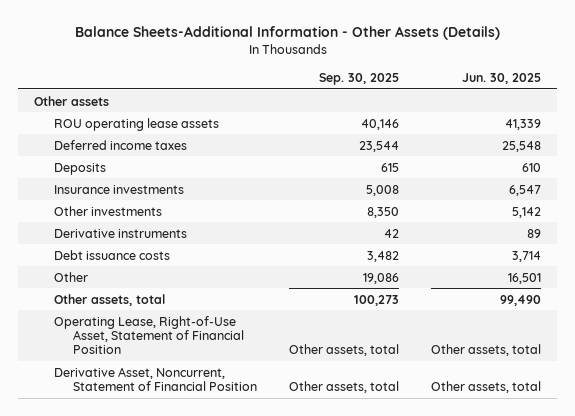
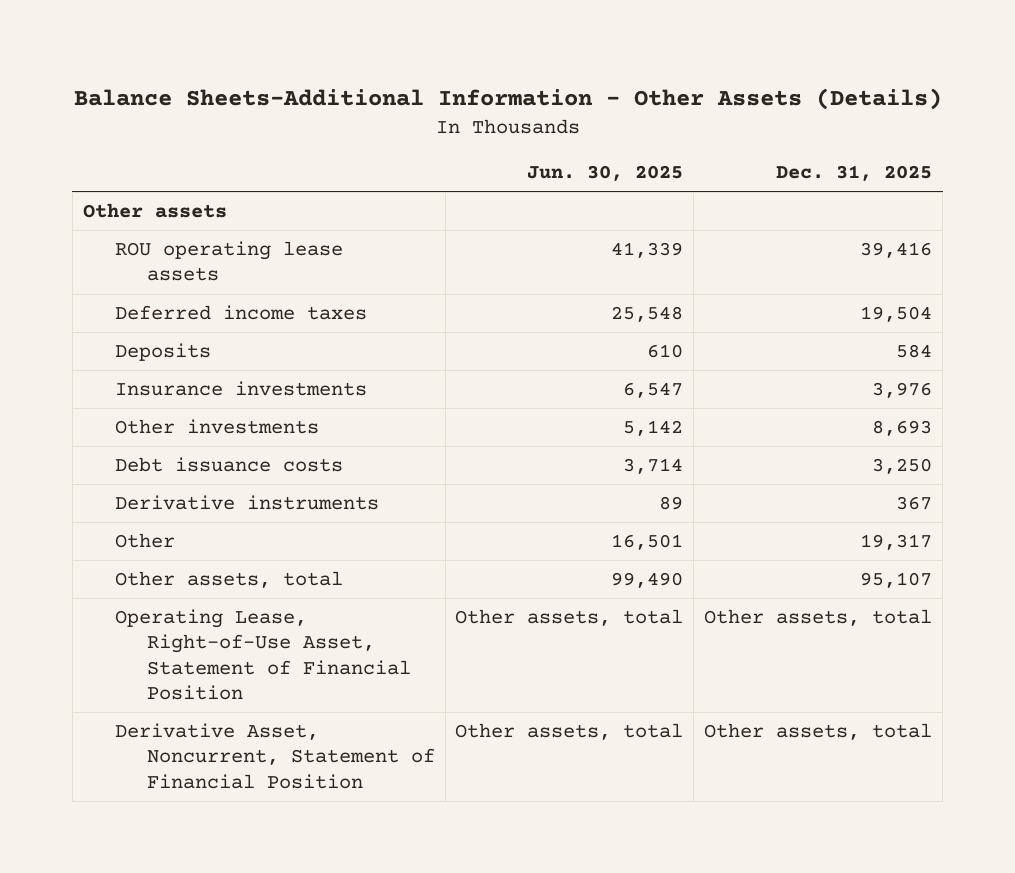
[319,72,400,85] Sep. 30, 2025 -> none
none -> [776,165,933,182] Dec. 31, 2025
[53,228,187,238] Derivative instruments -> [114,495,379,511] Derivative instruments

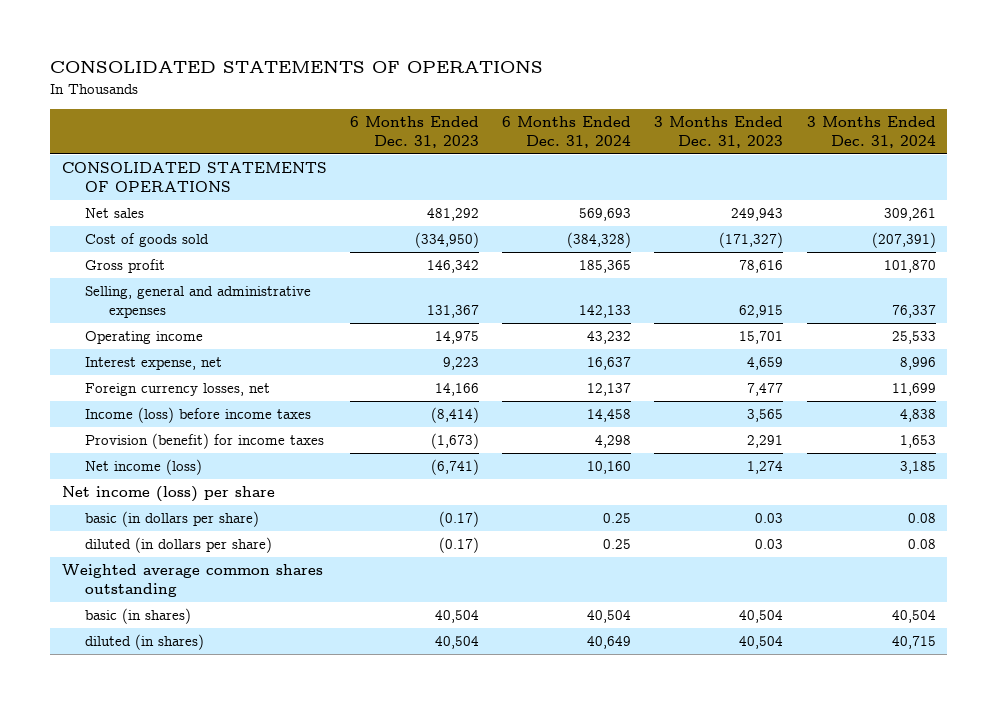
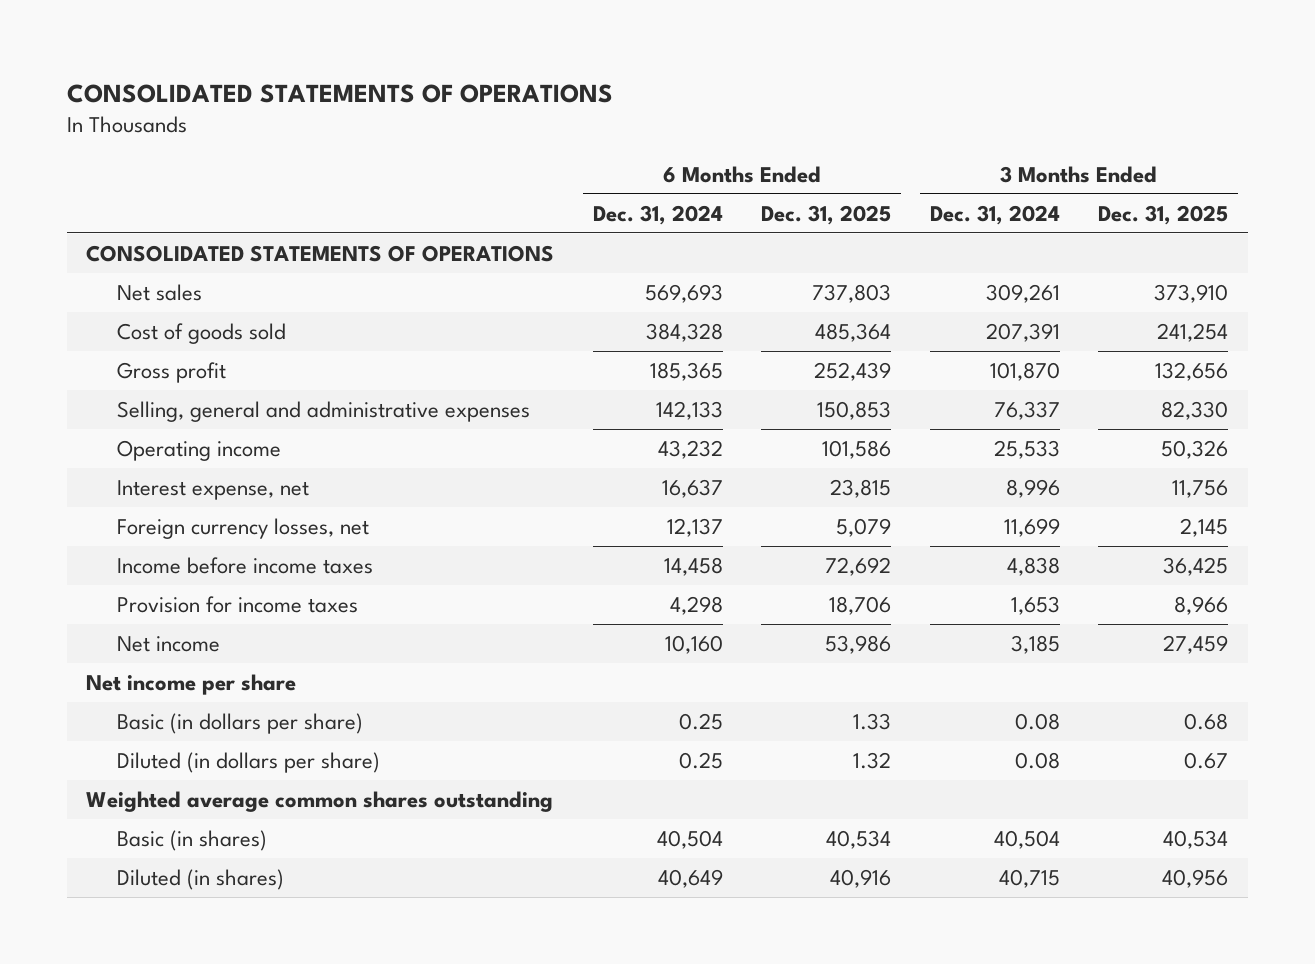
[349,116,479,148] 6 Months Ended Dec. 31, 2023 -> none
[654,116,784,148] 3 Months Ended Dec. 31, 2023 -> none
none -> [761,204,892,225] Dec. 31, 2025
none -> [1098,204,1229,225] Dec. 31, 2025
[567,232,632,249] (384,328) -> [645,322,723,342] 384,328
[871,232,936,249] (207,391) -> [985,322,1060,342] 207,391
[85,407,312,424] Income (loss) before income taxes -> [117,556,374,574] Income before income taxes
[85,433,325,450] Provision (benefit) for income taxes -> [117,595,359,613] Provision for income taxes
[85,459,203,476] Net income (loss) -> [117,635,221,652] Net income
[61,486,275,503] Net income (loss) per share -> [86,673,297,695] Net income per share
[85,511,260,528] basic (in dollars per share) -> [117,712,364,734] Basic (in dollars per share)
[85,537,273,554] diluted (in dollars per share) -> [117,751,381,773] Diluted (in dollars per share)
[85,608,192,625] basic (in shares) -> [117,829,268,851] Basic (in shares)
[85,634,205,651] diluted (in shares) -> [117,868,285,890] Diluted (in shares)

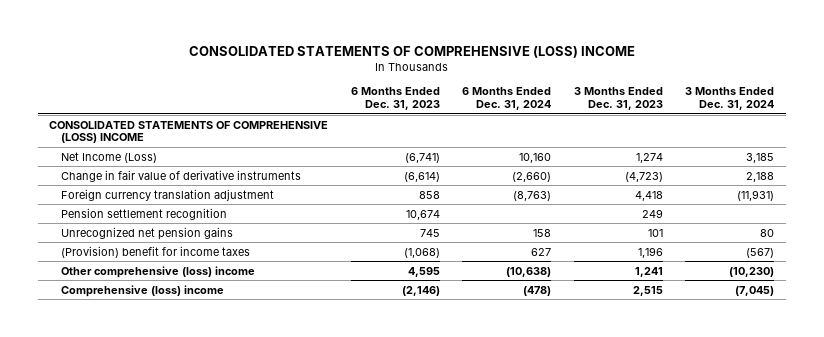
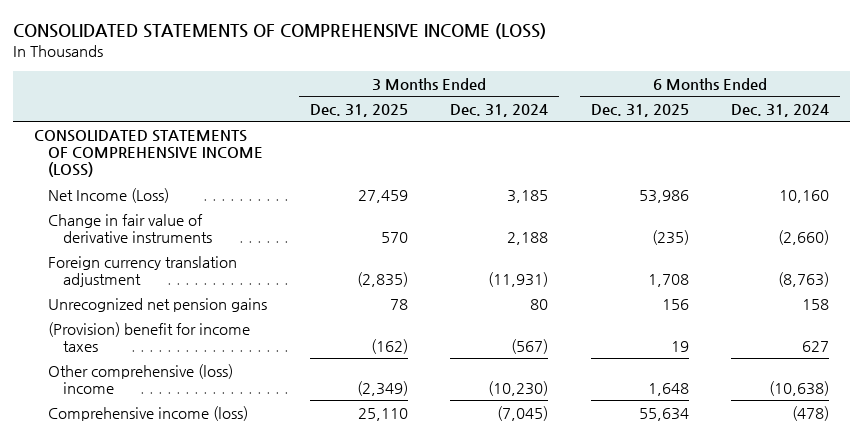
[188,45,635,58] CONSOLIDATED STATEMENTS OF COMPREHENSIVE (LOSS) INCOME -> [12,22,546,39] CONSOLIDATED STATEMENTS OF COMPREHENSIVE INCOME (LOSS)
[350,87,440,111] 6 Months Ended Dec. 31, 2023 -> none
[573,87,663,111] 3 Months Ended Dec. 31, 2023 -> none
none -> [309,103,408,117] Dec. 31, 2025
none -> [590,103,689,117] Dec. 31, 2025
[49,120,329,144] CONSOLIDATED STATEMENTS OF COMPREHENSIVE (LOSS) INCOME -> [34,129,264,178] CONSOLIDATED STATEMENTS OF COMPREHENSIVE INCOME (LOSS)
[60,207,227,220] Pension settlement recognition -> none
[60,284,224,297] Comprehensive (loss) income -> [48,405,249,421] Comprehensive income (loss)

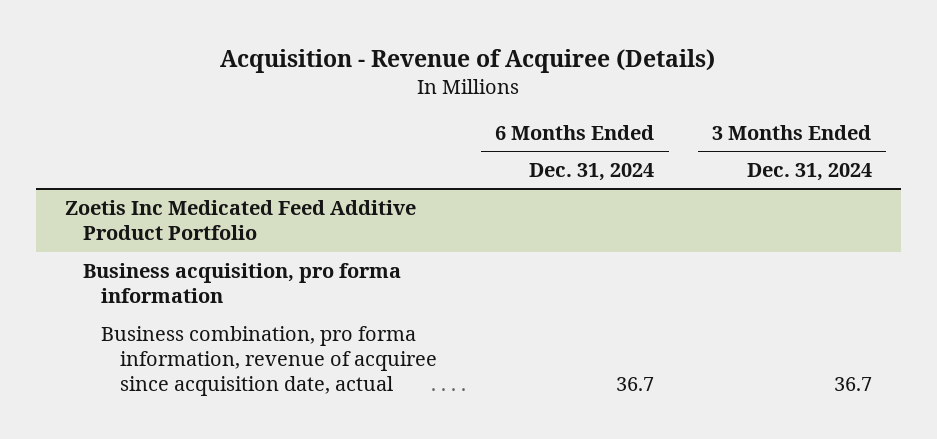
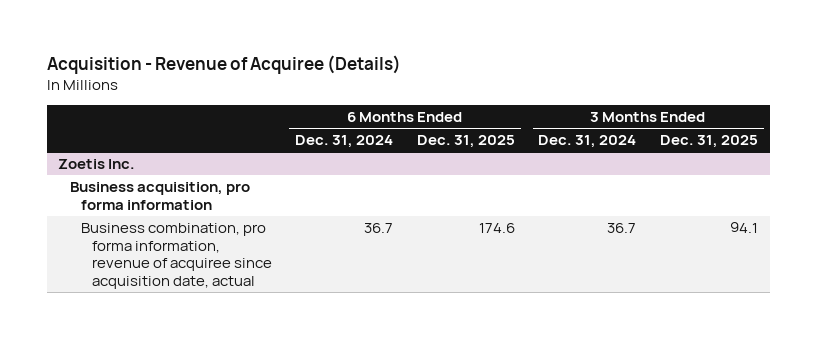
none -> [416,135,515,149] Dec. 31, 2025
none -> [659,135,758,149] Dec. 31, 2025
[64,199,416,241] Zoetis Inc Medicated Feed Additive Product Portfolio -> [58,158,136,169] Zoetis Inc.

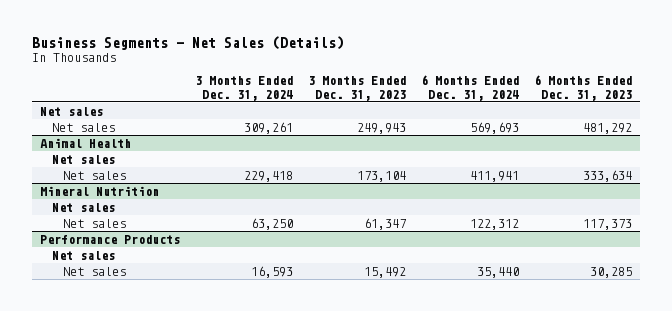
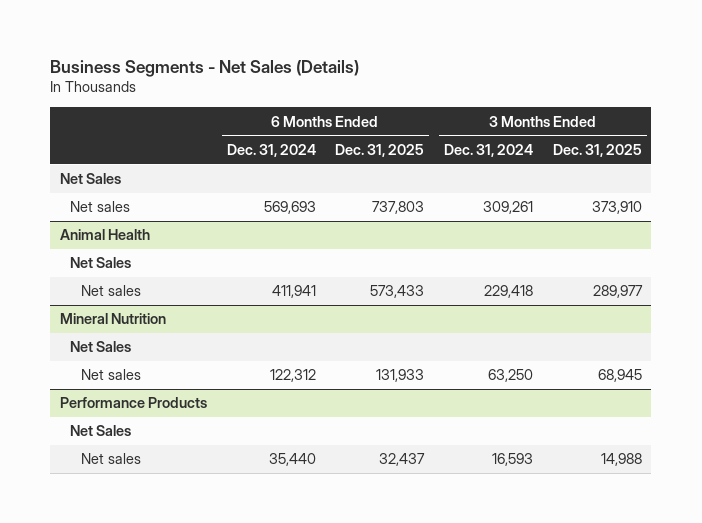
[308,76,407,101] 3 Months Ended Dec. 31, 2023 -> none
[534,75,633,101] 6 Months Ended Dec. 31, 2023 -> none
none -> [335,143,425,157] Dec. 31, 2025
none -> [552,143,642,157] Dec. 31, 2025
[39,106,103,116] Net sales -> [59,173,121,185] Net Sales
[51,154,115,164] Net sales -> [70,257,132,269] Net Sales
[51,202,115,212] Net sales -> [70,341,132,353] Net Sales
[51,250,115,260] Net sales -> [70,425,132,437] Net Sales

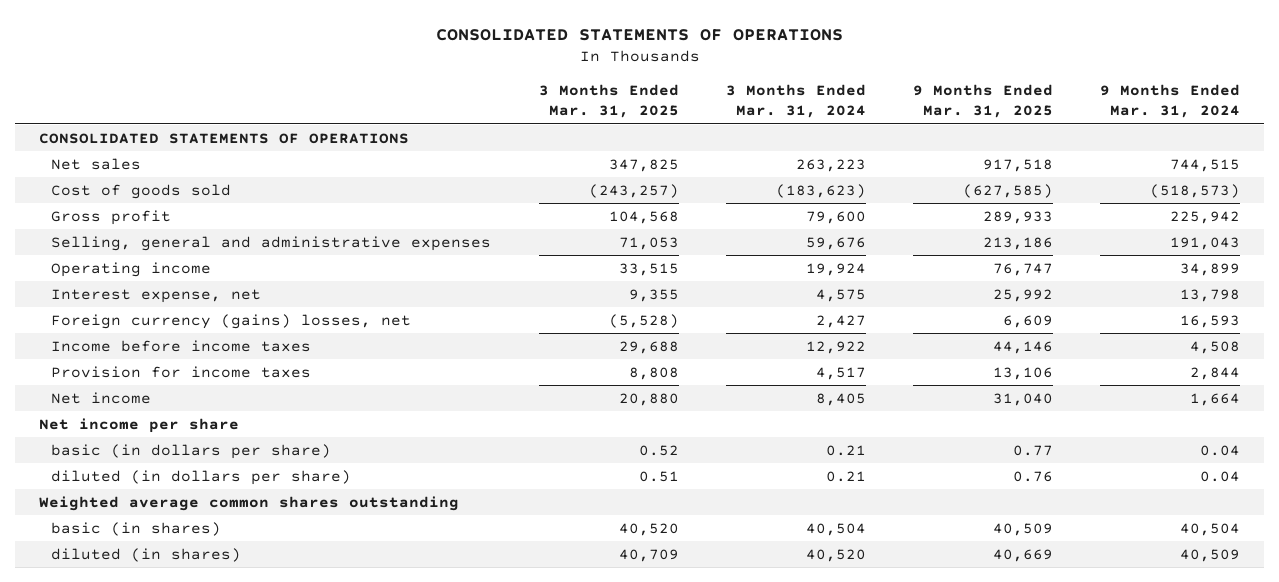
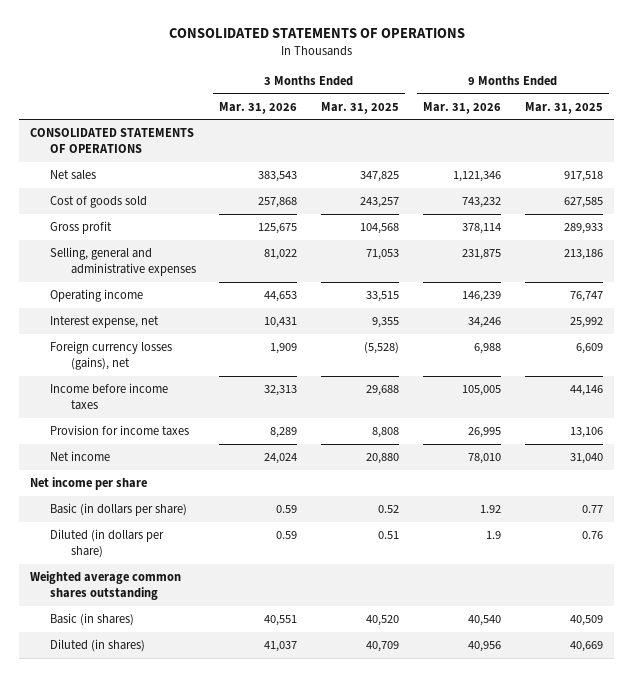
[725,83,866,119] 3 Months Ended Mar. 31, 2024 -> none
[1100,83,1241,119] 9 Months Ended Mar. 31, 2024 -> none
none -> [219,101,298,114] Mar. 31, 2026
none -> [422,101,501,114] Mar. 31, 2026
[588,183,679,198] (243,257) -> [360,197,400,209] 243,257
[963,183,1054,198] (627,585) -> [563,197,603,209] 627,585
[51,313,412,329] Foreign currency (gains) losses, net -> [50,341,173,371] Foreign currency losses (gains), net
[51,443,332,459] basic (in dollars per share) -> [50,503,188,517] Basic (in dollars per share)
[51,469,352,485] diluted (in dollars per share) -> [50,529,165,559] Diluted (in dollars per share)
[51,521,222,536] basic (in shares) -> [50,613,135,627] Basic (in shares)
[51,547,242,562] diluted (in shares) -> [50,639,146,653] Diluted (in shares)

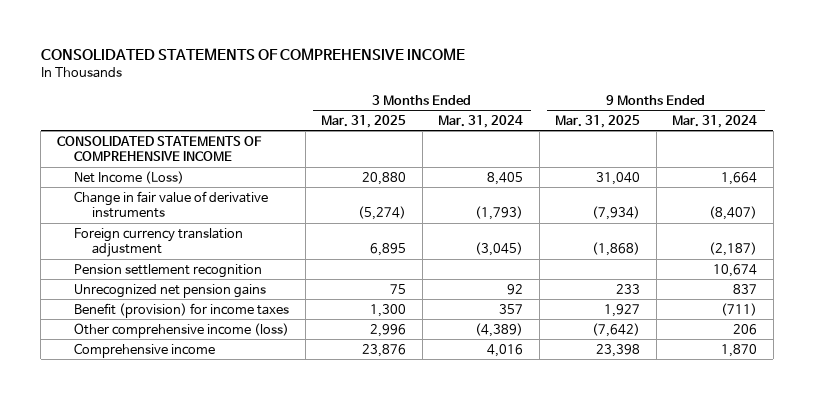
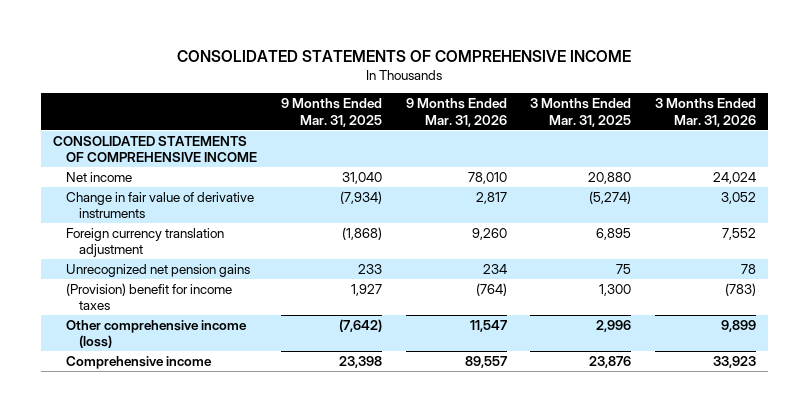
[438,114,524,128] Mar. 31, 2024 -> none
[672,114,758,128] Mar. 31, 2024 -> none
none -> [405,98,507,127] 9 Months Ended Mar. 31, 2026
none -> [654,98,756,127] 3 Months Ended Mar. 31, 2026
[74,170,185,184] Net Income (Loss) -> [66,171,133,182] Net income
[74,263,263,278] Pension settlement recognition -> none
[74,302,290,318] Benefit (provision) for income taxes -> [66,282,233,311] (Provision) benefit for income taxes

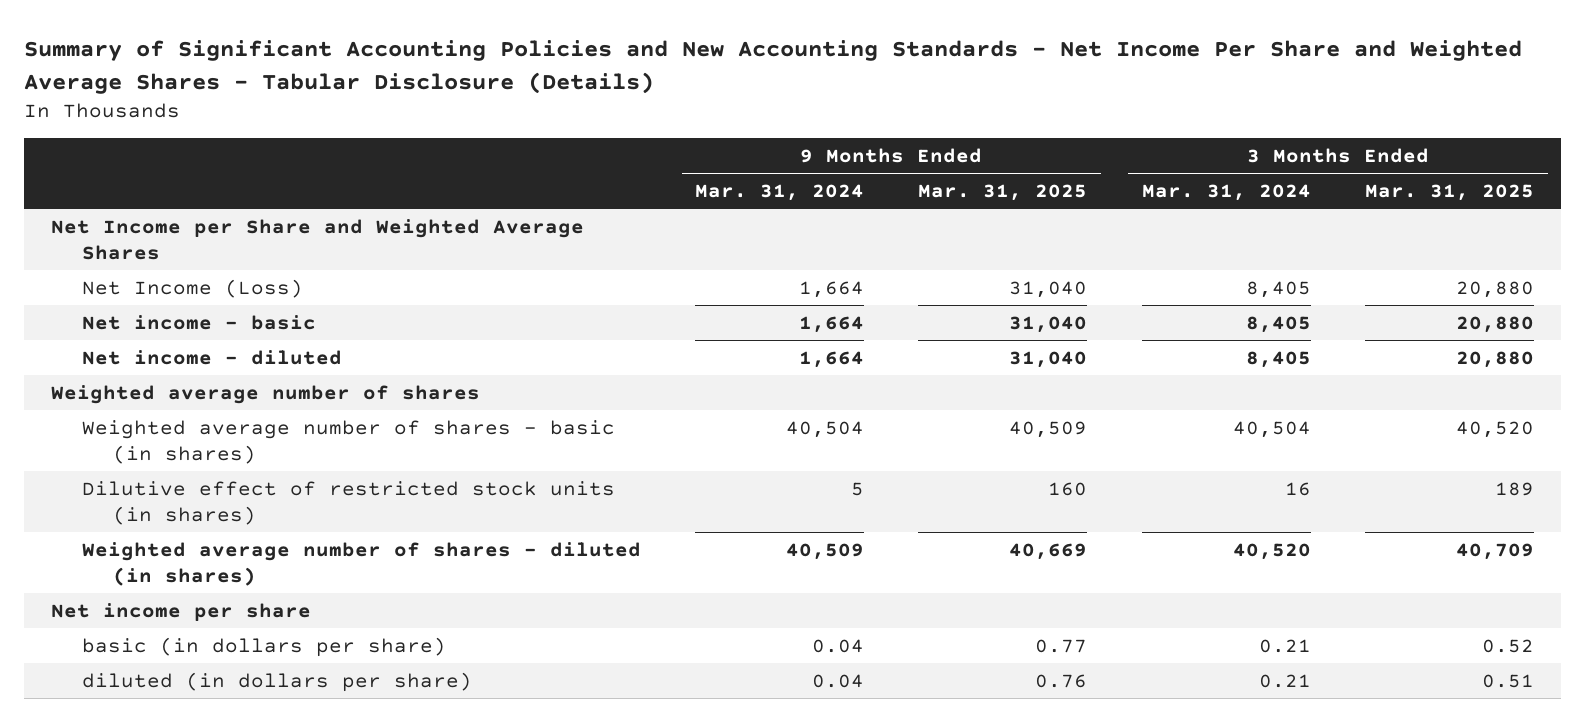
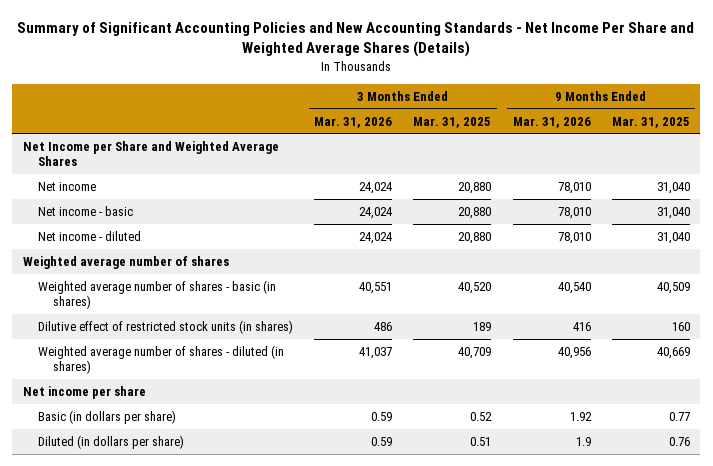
[23,40,1522,94] Summary of Significant Accounting Policies and New Accounting Standards - Net Income Per Share and Weighted Average Shares - Tabular Disclosure (Details) -> [17,21,695,57] Summary of Significant Accounting Policies and New Accounting Standards - Net Income Per Share and Weighted Average Shares (Details)
[695,183,865,201] Mar. 31, 2024 -> none
[1141,183,1311,201] Mar. 31, 2024 -> none
none -> [313,116,392,128] Mar. 31, 2026
none -> [512,116,591,128] Mar. 31, 2026
[81,278,303,298] Net Income (Loss) -> [37,182,96,192] Net income
[81,636,446,657] basic (in dollars per share) -> [37,410,176,425] Basic (in dollars per share)
[81,671,472,692] diluted (in dollars per share) -> [37,435,184,450] Diluted (in dollars per share)

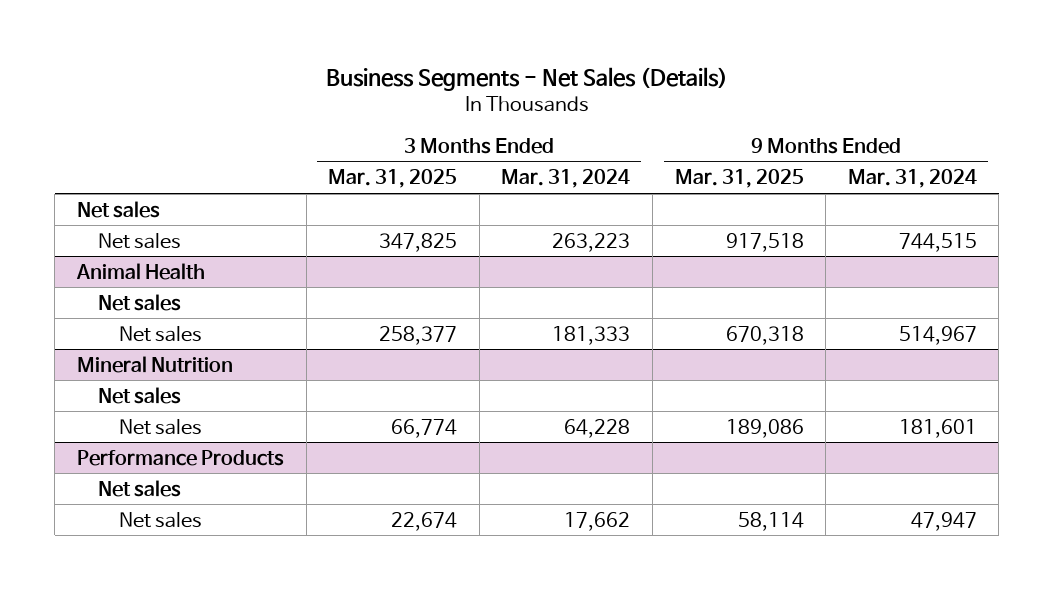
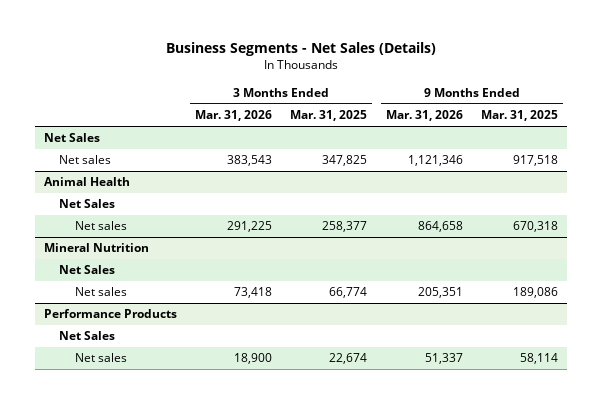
[501,169,631,189] Mar. 31, 2024 -> none
[847,169,977,189] Mar. 31, 2024 -> none
none -> [195,110,273,122] Mar. 31, 2026
none -> [385,110,463,122] Mar. 31, 2026
[77,200,161,218] Net sales -> [43,133,100,143] Net Sales
[97,293,181,311] Net sales -> [59,199,116,209] Net Sales
[97,386,181,404] Net sales -> [59,265,116,275] Net Sales
[97,479,181,497] Net sales -> [59,331,116,341] Net Sales

